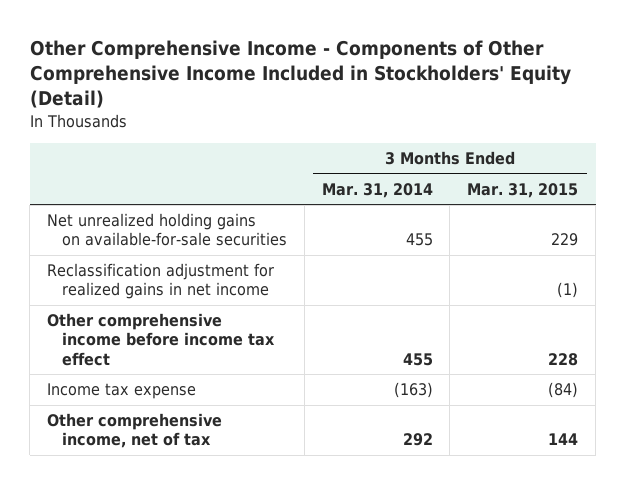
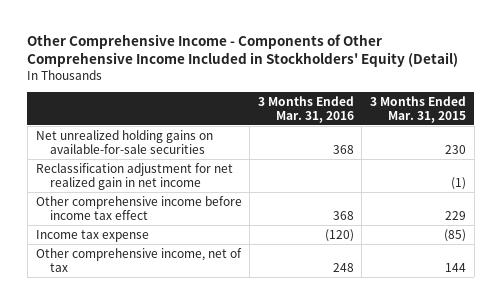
[321,182,433,198] Mar. 31, 2014 -> none
none -> [257,95,354,123] 3 Months Ended Mar. 31, 2016
[551,233,579,247] 229 -> [445,144,467,154] 230
[47,263,275,300] Reclassification adjustment for realized gains in net income -> [35,162,233,190] Reclassification adjustment for net realized gain in net income
[548,352,579,366] 228 -> [445,210,467,220] 229
[548,382,579,399] (84) -> [444,228,467,242] (85)

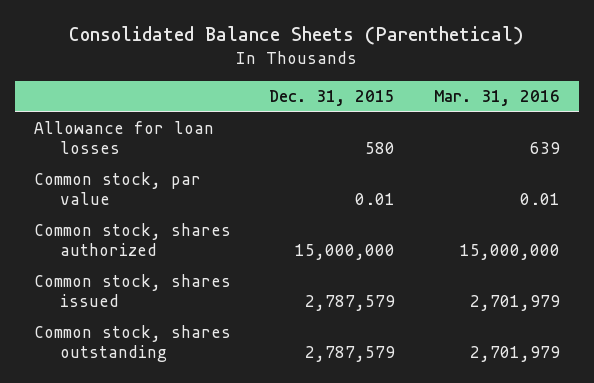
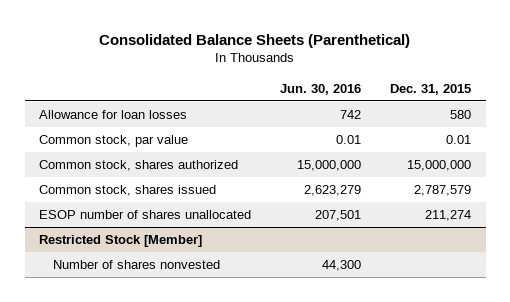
[433,89,560,106] Mar. 31, 2016 -> none
none -> [280,83,362,95] Jun. 30, 2016
[34,325,232,363] Common stock, shares outstanding -> none
none -> [39,210,252,220] ESOP number of shares unallocated
none -> [39,235,203,248] Restricted Stock [Member]
none -> [53,260,221,270] Number of shares nonvested

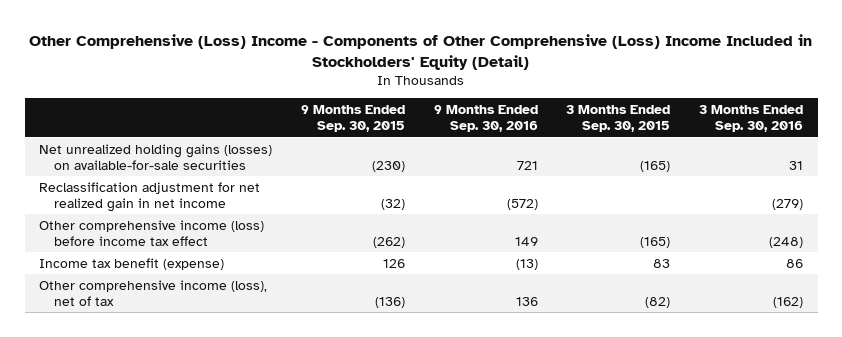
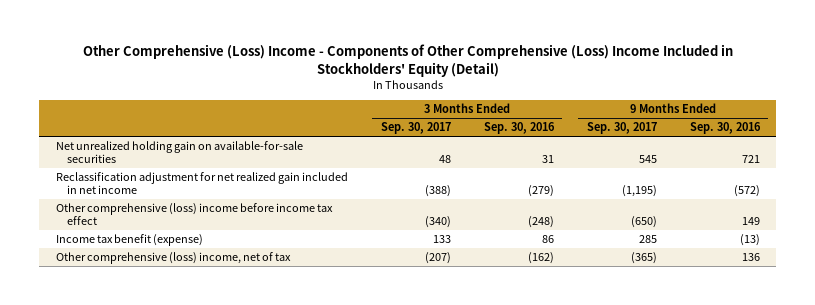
[301,104,406,133] 9 Months Ended Sep. 30, 2015 -> none
[566,104,671,133] 3 Months Ended Sep. 30, 2015 -> none
none -> [380,122,451,135] Sep. 30, 2017
none -> [586,122,657,135] Sep. 30, 2017
[39,143,273,171] Net unrealized holding gains (losses) on available-for-sale securities -> [55,141,303,164] Net unrealized holding gain on available-for-sale securities
[39,181,261,213] Reclassification adjustment for net realized gain in net income -> [55,172,348,195] Reclassification adjustment for net realized gain included in net income
[39,219,265,247] Other comprehensive income (loss) before income tax effect -> [55,203,333,226] Other comprehensive (loss) income before income tax effect
[39,279,268,307] Other comprehensive income (loss), net of tax -> [55,252,291,265] Other comprehensive (loss) income, net of tax

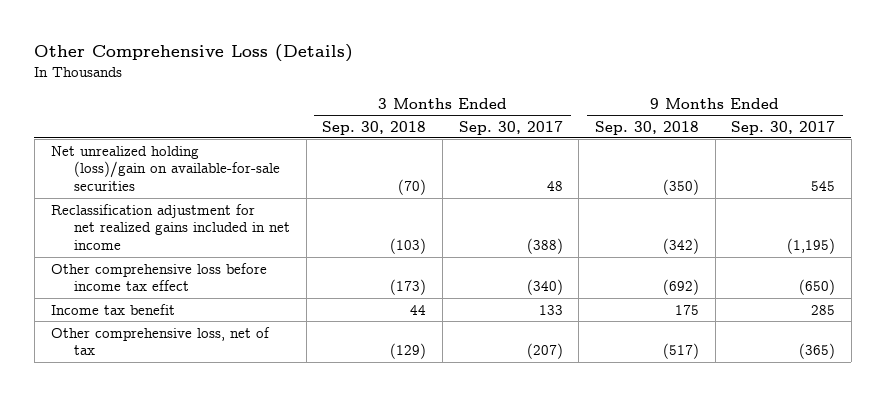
[82,44,733,77] Other Comprehensive (Loss) Income - Components of Other Comprehensive (Loss) Income Included in Stockholders' Equity (Detail) -> [34,44,354,63] Other Comprehensive Loss (Details)
[483,122,555,135] Sep. 30, 2016 -> none
[689,122,761,135] Sep. 30, 2016 -> none
none -> [322,120,427,135] Sep. 30, 2018
none -> [595,120,700,135] Sep. 30, 2018
[55,141,303,164] Net unrealized holding gain on available-for-sale securities -> [50,145,281,192] Net unrealized holding (loss)/gain on available-for-sale securities
[55,172,348,195] Reclassification adjustment for net realized gain included in net income -> [50,203,291,251] Reclassification adjustment for net realized gains included in net income
[55,203,333,226] Other comprehensive (loss) income before income tax effect -> [50,262,267,292] Other comprehensive loss before income tax effect
[55,234,203,247] Income tax benefit (expense) -> [50,303,175,315] Income tax benefit
[55,252,291,265] Other comprehensive (loss) income, net of tax -> [50,326,270,356] Other comprehensive loss, net of tax

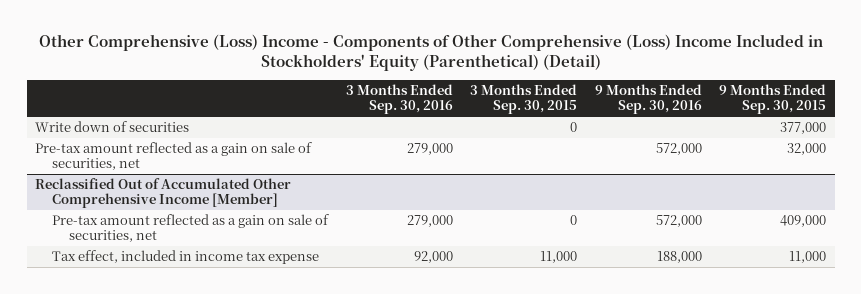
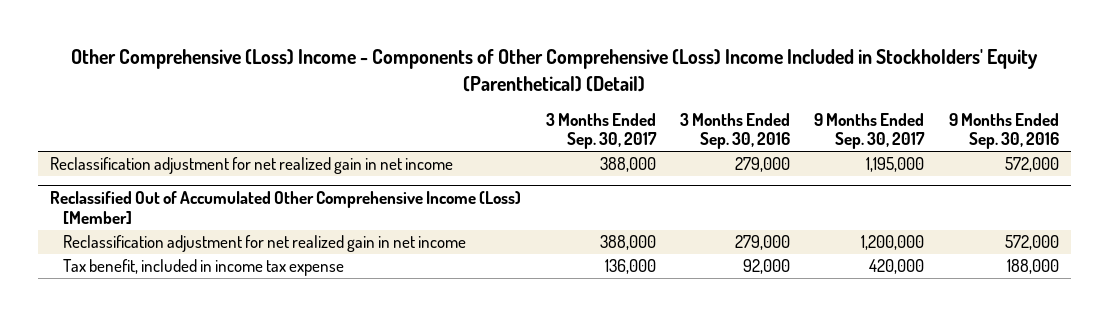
[470,84,578,115] 3 Months Ended Sep. 30, 2015 -> none
[718,84,826,115] 9 Months Ended Sep. 30, 2015 -> none
none -> [545,112,657,150] 3 Months Ended Sep. 30, 2017
none -> [814,112,926,150] 9 Months Ended Sep. 30, 2017
[35,121,190,133] Write down of securities -> none
[35,142,313,171] Pre-tax amount reflected as a gain on sale of securities, net -> [50,157,454,175] Reclassification adjustment for net realized gain in net income
[35,178,292,209] Reclassified Out of Accumulated Other Comprehensive Income [Member] -> [50,191,522,224] Reclassified Out of Accumulated Other Comprehensive Income (Loss) [Member]
[52,214,330,243] Pre-tax amount reflected as a gain on sale of securities, net -> [62,235,466,253] Reclassification adjustment for net realized gain in net income
[52,250,320,265] Tax effect, included in income tax expense -> [62,259,344,277] Tax benefit, included in income tax expense

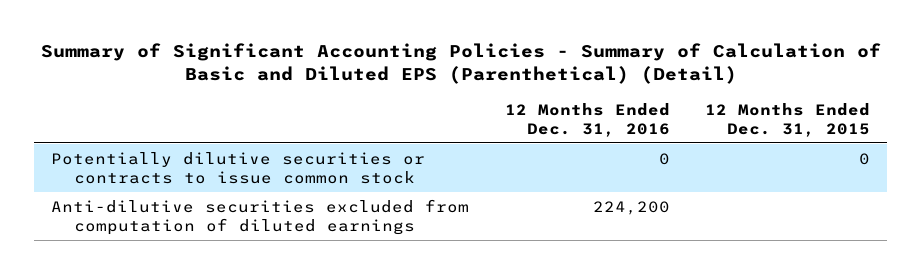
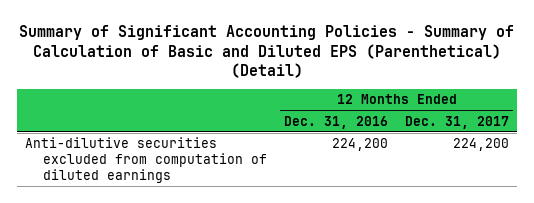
[704,102,870,137] 12 Months Ended Dec. 31, 2015 -> none
none -> [404,115,509,129] Dec. 31, 2017
[51,151,426,184] Potentially dilutive securities or contracts to issue common stock -> none

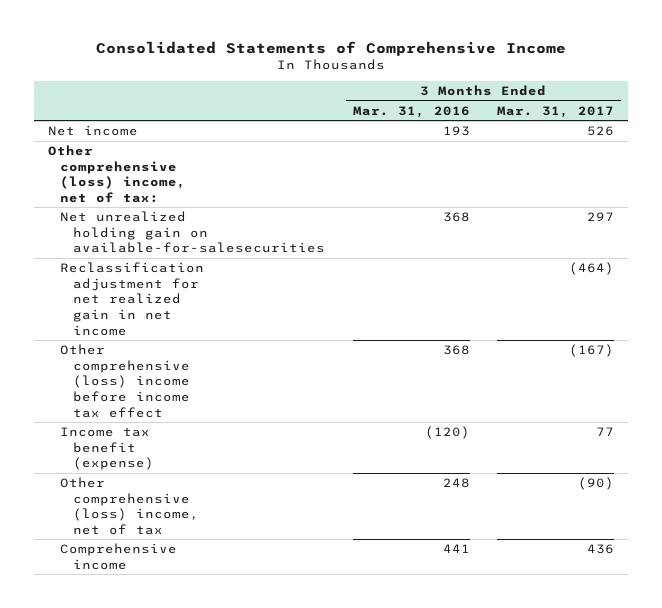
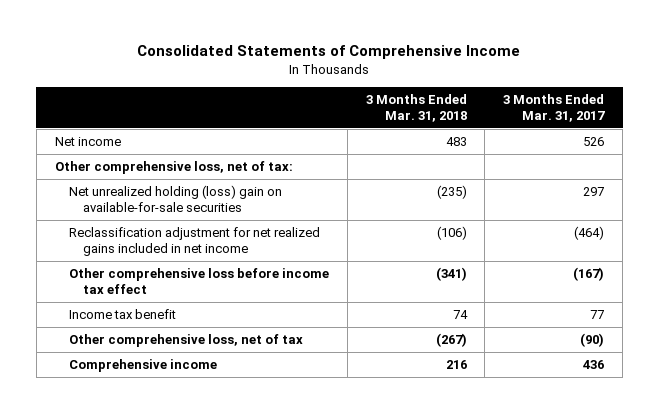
[352,105,470,118] Mar. 31, 2016 -> none
none -> [365,94,467,122] 3 Months Ended Mar. 31, 2018
[47,145,187,203] Other comprehensive (loss) income, net of tax: -> [54,161,293,175] Other comprehensive loss, net of tax:
[60,211,325,254] Net unrealized holding gain on available-for-salesecurities -> [68,185,282,212] Net unrealized holding (loss) gain on available-for-sale securities
[60,262,205,336] Reclassification adjustment for net realized gain in net income -> [68,227,320,256] Reclassification adjustment for net realized gains included in net income
[60,344,190,418] Other comprehensive (loss) income before income tax effect -> [68,268,329,294] Other comprehensive loss before income tax effect
[60,427,154,471] Income tax benefit (expense) -> [68,309,176,320] Income tax benefit
[60,477,199,535] Other comprehensive (loss) income, net of tax -> [68,334,303,348] Other comprehensive loss, net of tax

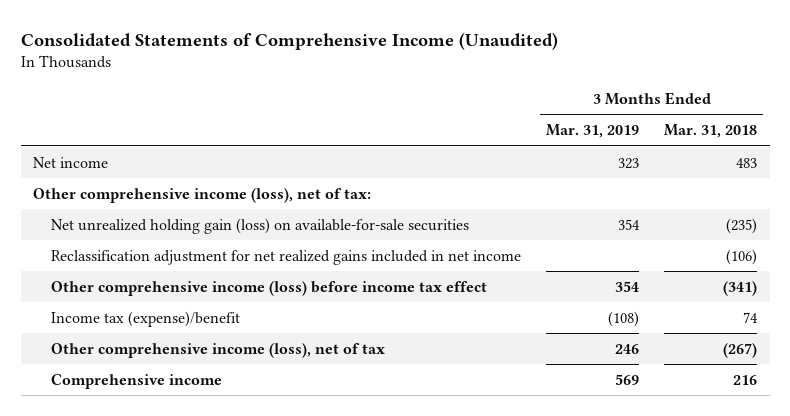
[137,45,521,60] Consolidated Statements of Comprehensive Income -> [20,31,558,50] Consolidated Statements of Comprehensive Income (Unaudited)
[503,94,606,122] 3 Months Ended Mar. 31, 2017 -> none
none -> [545,124,639,139] Mar. 31, 2019
[54,161,293,175] Other comprehensive loss, net of tax: -> [33,187,372,203] Other comprehensive income (loss), net of tax:
[68,185,282,212] Net unrealized holding (loss) gain on available-for-sale securities -> [50,217,469,234] Net unrealized holding gain (loss) on available-for-sale securities
[68,268,329,294] Other comprehensive loss before income tax effect -> [50,280,487,296] Other comprehensive income (loss) before income tax effect
[68,309,176,320] Income tax benefit -> [50,310,240,327] Income tax (expense)/benefit
[68,334,303,348] Other comprehensive loss, net of tax -> [50,342,385,358] Other comprehensive income (loss), net of tax

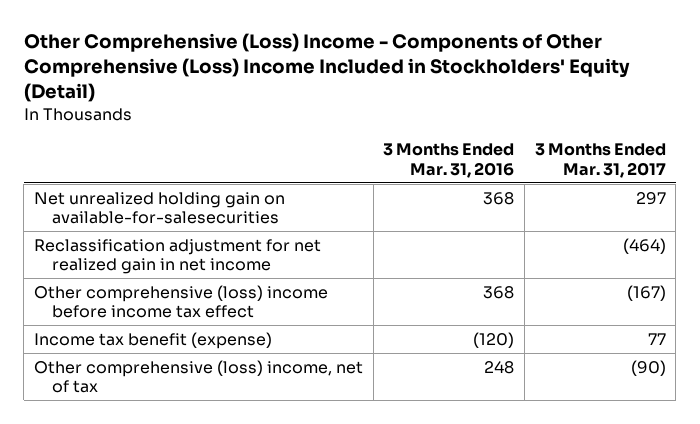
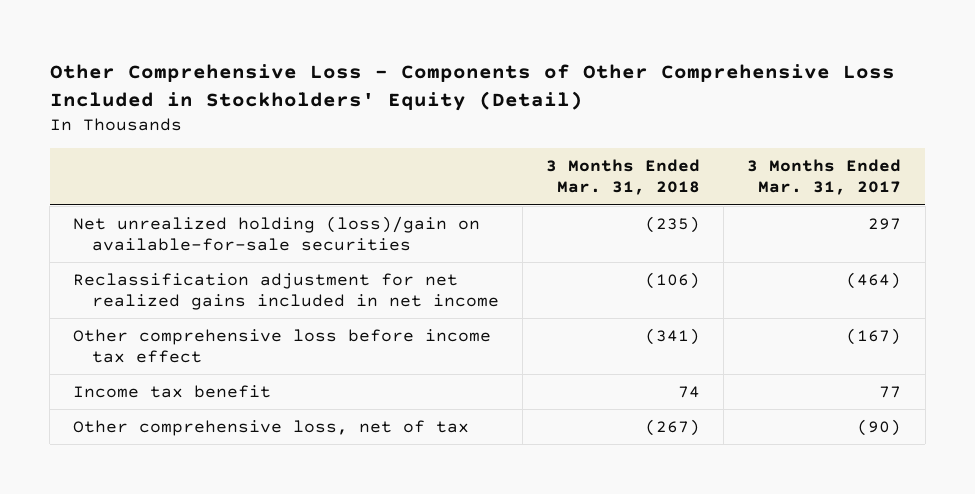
[23,33,630,103] Other Comprehensive (Loss) Income - Components of Other Comprehensive (Loss) Income Included in Stockholders' Equity (Detail) -> [49,63,895,111] Other Comprehensive Loss - Components of Other Comprehensive Loss Included in Stockholders' Equity (Detail)
[383,143,515,178] 3 Months Ended Mar. 31, 2016 -> none
none -> [546,159,701,196] 3 Months Ended Mar. 31, 2018
[33,191,285,225] Net unrealized holding gain on available-for-salesecurities -> [73,216,481,252] Net unrealized holding (loss)/gain on available-for-sale securities
[33,238,321,275] Reclassification adjustment for net realized gain in net income -> [73,273,499,311] Reclassification adjustment for net realized gains included in net income
[33,284,328,319] Other comprehensive (loss) income before income tax effect -> [73,329,492,364] Other comprehensive loss before income tax effect
[33,331,272,349] Income tax benefit (expense) -> [73,385,272,399] Income tax benefit
[33,359,363,394] Other comprehensive (loss) income, net of tax -> [73,420,470,437] Other comprehensive loss, net of tax

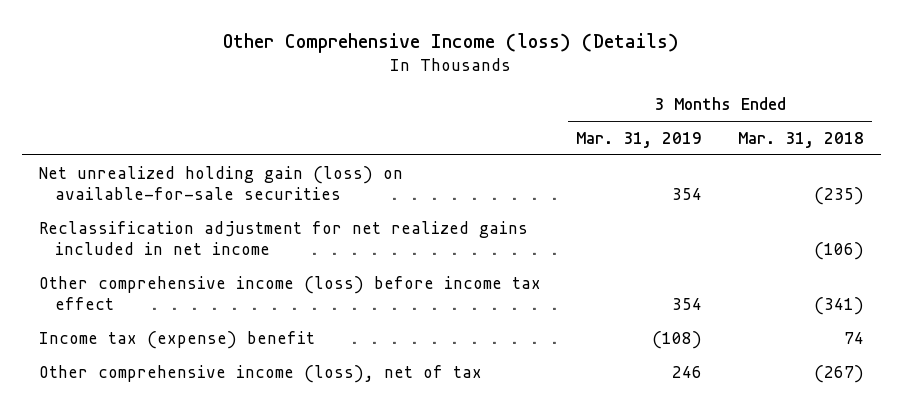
[49,63,895,111] Other Comprehensive Loss - Components of Other Comprehensive Loss Included in Stockholders' Equity (Detail) -> [223,32,680,53] Other Comprehensive Income (loss) (Details)
[747,159,902,196] 3 Months Ended Mar. 31, 2017 -> none
none -> [576,131,703,148] Mar. 31, 2019
[73,216,481,252] Net unrealized holding (loss)/gain on available-for-sale securities -> [39,165,404,200] Net unrealized holding gain (loss) on available-for-sale securities
[73,329,492,364] Other comprehensive loss before income tax effect -> [39,275,542,310] Other comprehensive income (loss) before income tax effect
[73,385,272,399] Income tax benefit -> [39,330,316,349] Income tax (expense) benefit
[73,420,470,437] Other comprehensive loss, net of tax -> [39,364,483,383] Other comprehensive income (loss), net of tax

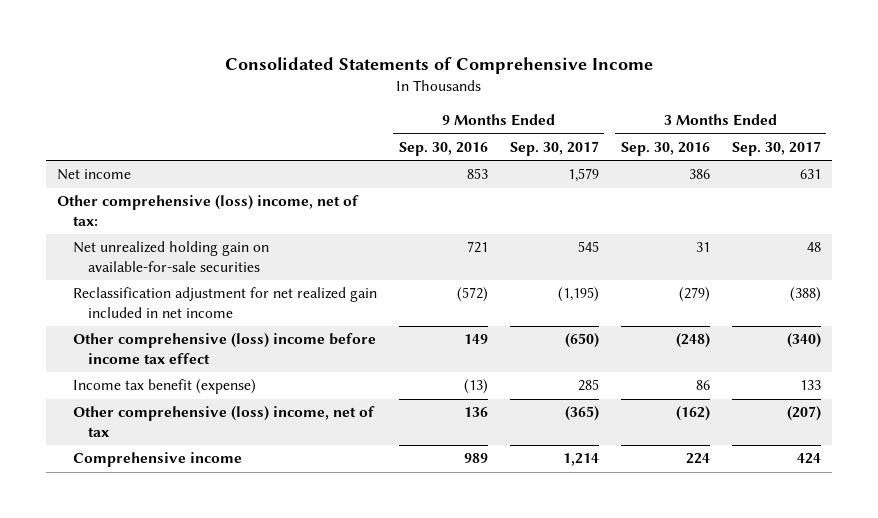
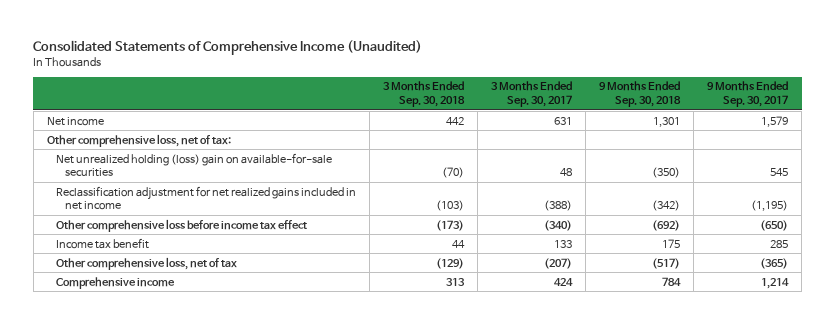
[224,57,653,75] Consolidated Statements of Comprehensive Income -> [33,39,423,55] Consolidated Statements of Comprehensive Income (Unaudited)
[398,141,488,156] Sep. 30, 2016 -> none
[620,141,710,156] Sep. 30, 2016 -> none
none -> [383,81,466,108] 3 Months Ended Sep. 30, 2018
none -> [599,81,682,108] 9 Months Ended Sep. 30, 2018
[56,195,359,226] Other comprehensive (loss) income, net of tax: -> [46,133,231,147] Other comprehensive loss, net of tax:
[72,241,269,272] Net unrealized holding gain on available-for-sale securities -> [56,152,333,178] Net unrealized holding (loss) gain on available-for-sale securities
[72,287,377,318] Reclassification adjustment for net realized gain included in net income -> [56,185,357,211] Reclassification adjustment for net realized gains included in net income
[72,333,376,364] Other comprehensive (loss) income before income tax effect -> [56,218,308,232] Other comprehensive loss before income tax effect
[72,379,256,395] Income tax benefit (expense) -> [56,237,150,249] Income tax benefit
[72,406,375,437] Other comprehensive (loss) income, net of tax -> [56,256,238,270] Other comprehensive loss, net of tax

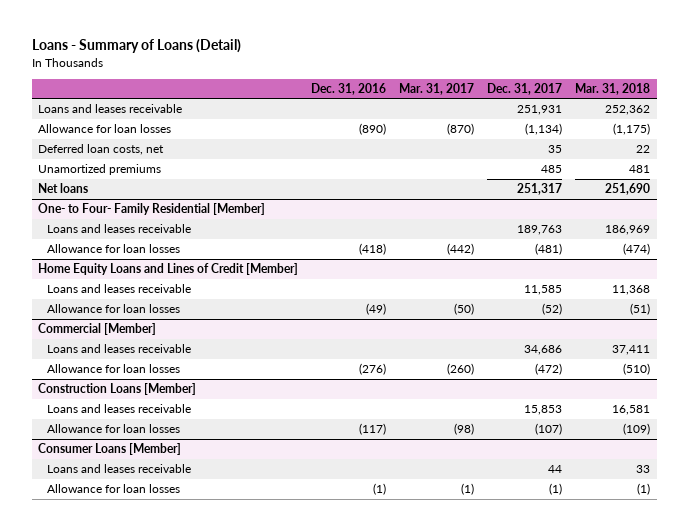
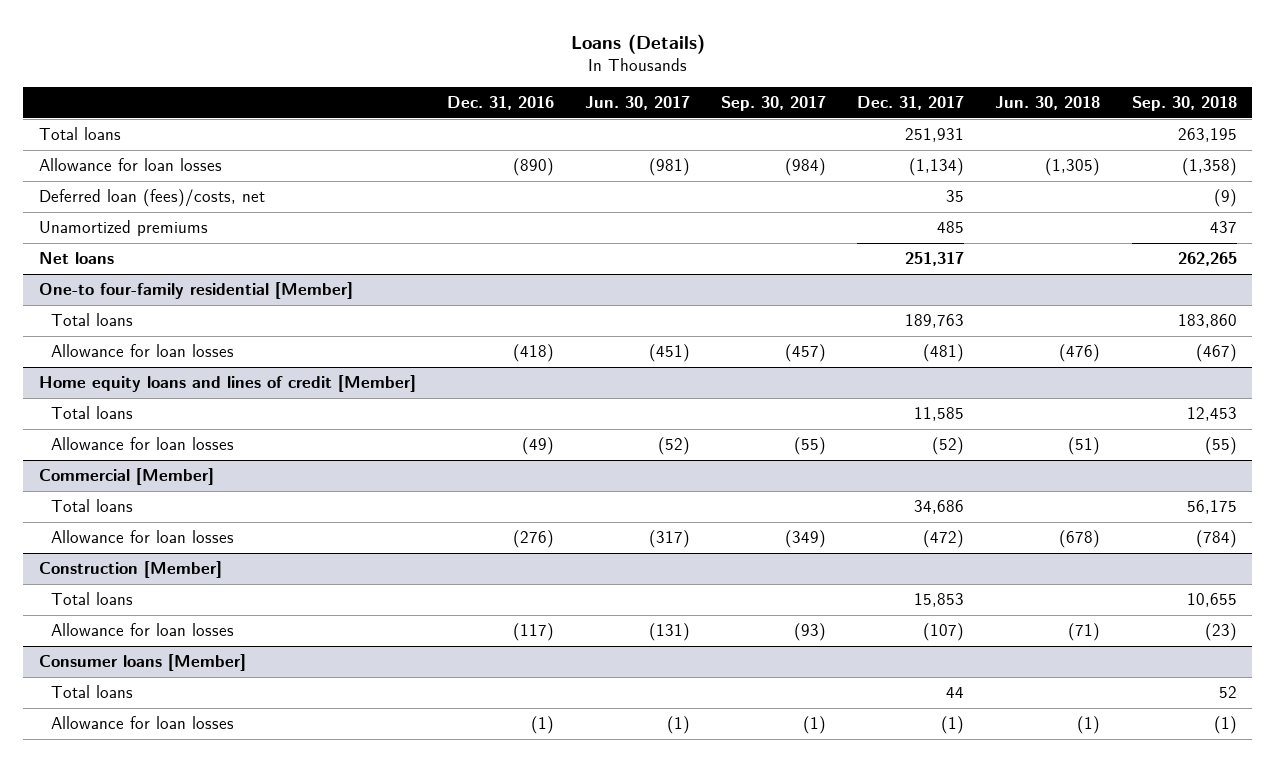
[31,39,241,54] Loans - Summary of Loans (Detail) -> [570,33,705,54] Loans (Details)
[399,82,475,95] Mar. 31, 2017 -> none
[575,82,651,95] Mar. 31, 2018 -> none
none -> [584,96,690,111] Jun. 30, 2017
none -> [721,96,827,112] Sep. 30, 2017
none -> [995,96,1101,111] Jun. 30, 2018
none -> [1131,96,1237,112] Sep. 30, 2018
[38,104,183,114] Loans and leases receivable -> [38,127,121,141] Total loans
[38,144,165,156] Deferred loan costs, net -> [38,189,265,208] Deferred loan (fees)/costs, net
[38,203,266,216] One- to Four- Family Residential [Member] -> [38,282,353,300] One-to four-family residential [Member]
[46,224,191,234] Loans and leases receivable -> [50,313,133,327] Total loans
[38,263,299,276] Home Equity Loans and Lines of Credit [Member] -> [38,375,416,393] Home equity loans and lines of credit [Member]
[46,284,191,294] Loans and leases receivable -> [50,406,133,420] Total loans
[46,344,191,354] Loans and leases receivable -> [50,499,133,513] Total loans
[38,383,197,396] Construction Loans [Member] -> [38,561,222,579] Construction [Member]
[46,404,191,414] Loans and leases receivable -> [50,592,133,606] Total loans
[38,443,182,456] Consumer Loans [Member] -> [38,654,246,672] Consumer loans [Member]
[46,464,191,474] Loans and leases receivable -> [50,685,133,699] Total loans

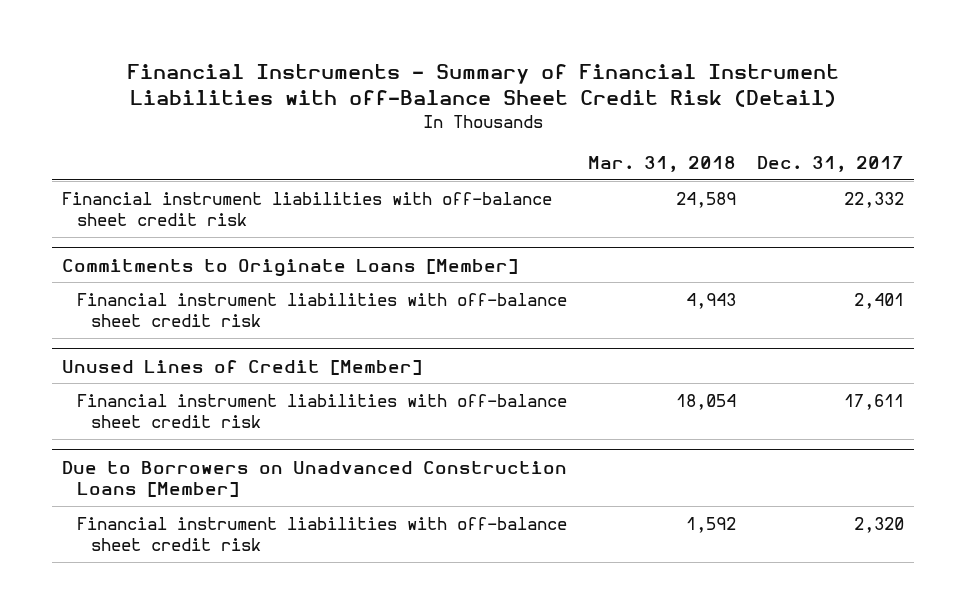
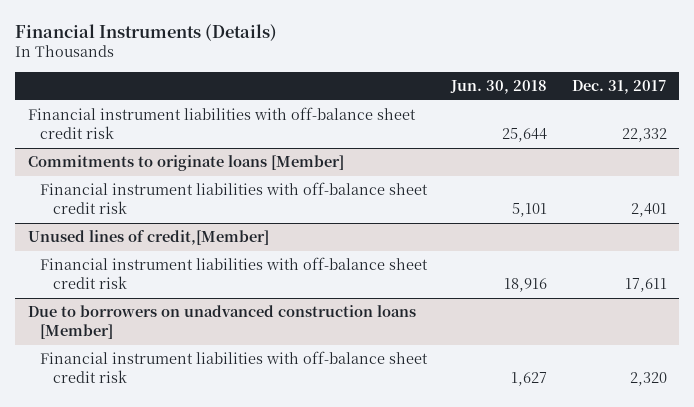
[127,63,840,108] Financial Instruments - Summary of Financial Instrument Liabilities with off-Balance Sheet Credit Risk (Detail) -> [15,23,278,41] Financial Instruments (Details)
[588,156,737,173] Mar. 31, 2018 -> none
none -> [450,80,548,95] Jun. 30, 2018
[62,258,519,277] Commitments to Originate Loans [Member] -> [27,155,344,172] Commitments to originate loans [Member]
[62,359,423,375] Unused Lines of Credit [Member] -> [27,230,269,246] Unused lines of credit,[Member]
[62,460,568,498] Due to Borrowers on Unadvanced Construction Loans [Member] -> [27,305,416,339] Due to borrowers on unadvanced construction loans [Member]

